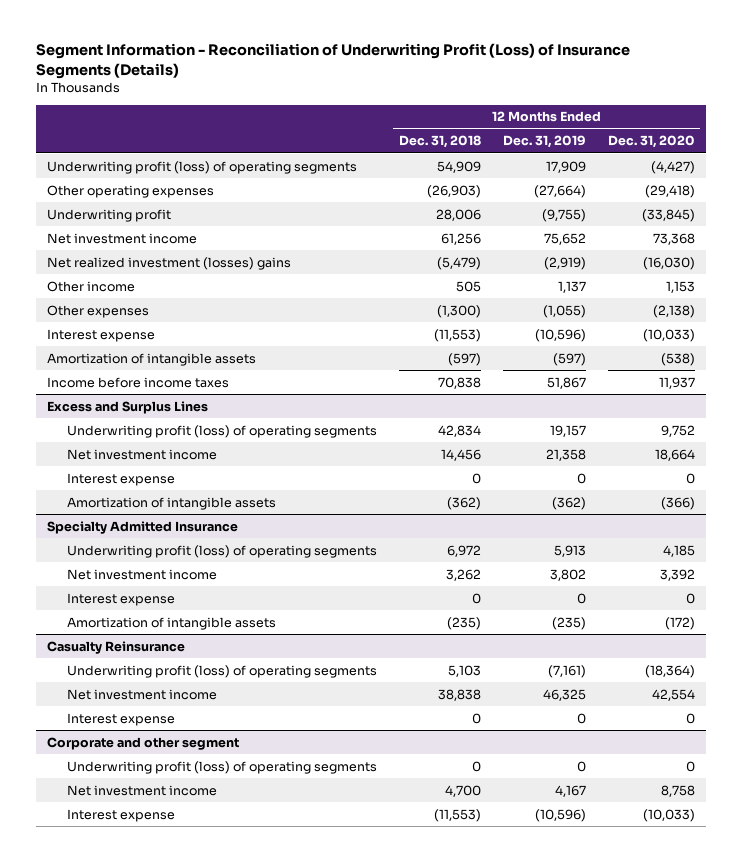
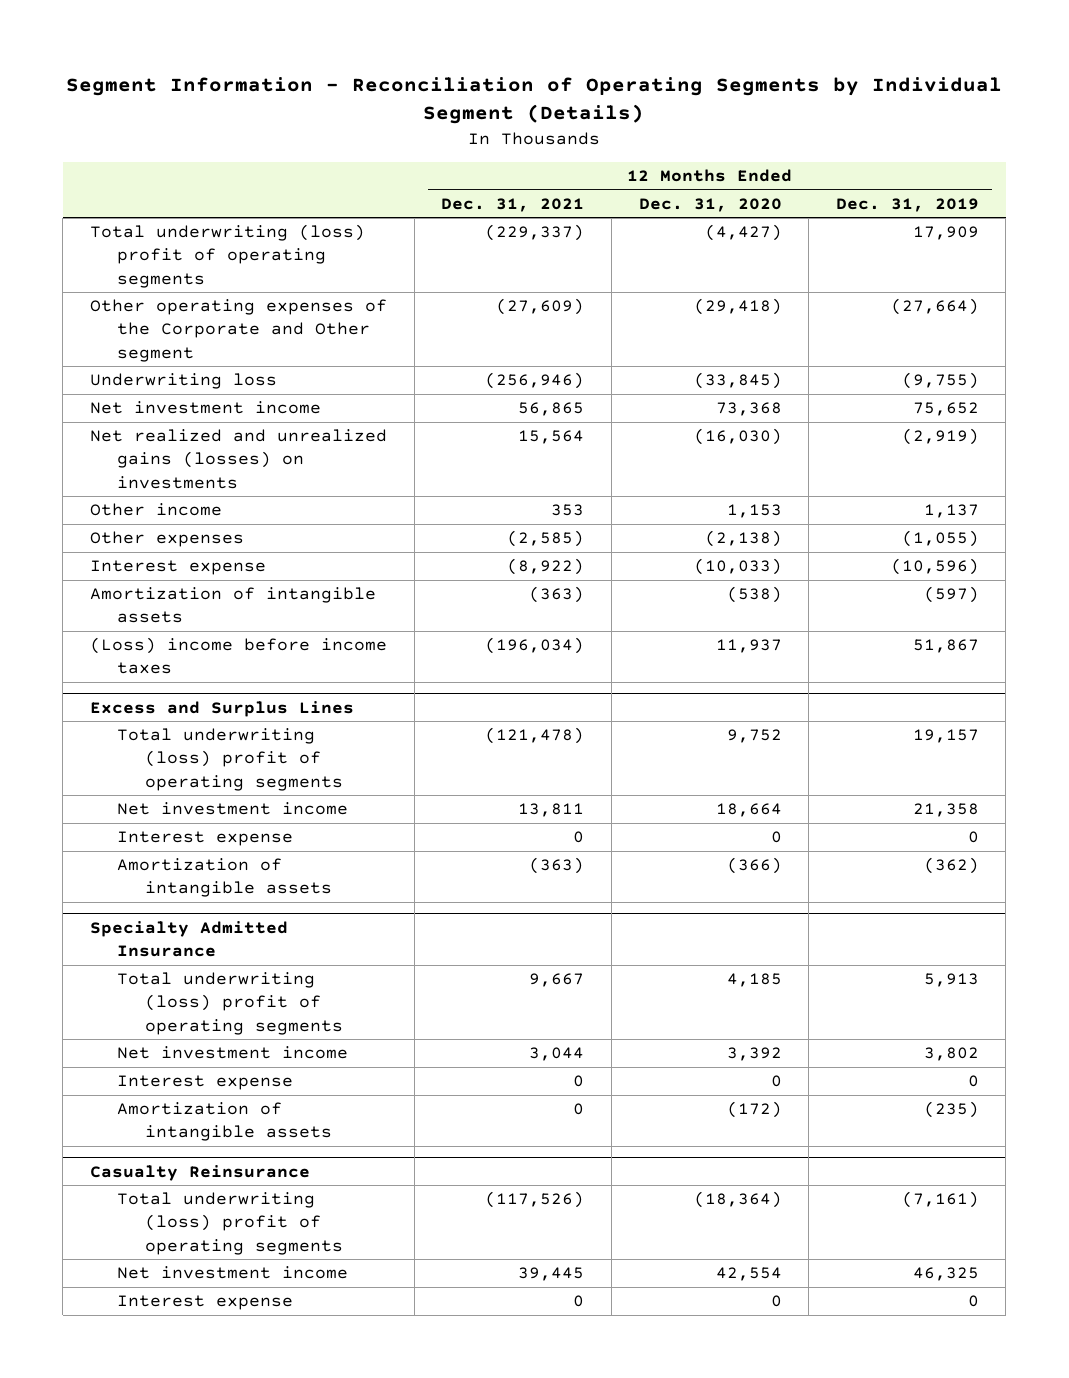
[35,43,630,80] Segment Information - Reconciliation of Underwriting Profit (Loss) of Insurance Segments (Details) -> [66,76,1003,125] Segment Information - Reconciliation of Operating Segments by Individual Segment (Details)
[398,135,481,149] Dec. 31, 2018 -> none
none -> [441,197,585,212] Dec. 31, 2021
[46,160,357,174] Underwriting profit (loss) of operating segments -> [89,224,365,288] Total underwriting (loss) profit of operating segments
[46,184,214,198] Other operating expenses -> [89,299,387,362] Other operating expenses of the Corporate and Other segment
[46,208,171,222] Underwriting profit -> [89,373,277,390] Underwriting loss
[46,256,291,270] Net realized investment (losses) gains -> [89,429,387,489] Net realized and unrealized gains (losses) on investments
[46,376,229,388] Income before income taxes -> [89,637,387,675] (Loss) income before income taxes
[66,424,377,438] Underwriting profit (loss) of operating segments -> [117,728,343,791] Total underwriting (loss) profit of operating segments
[66,544,377,558] Underwriting profit (loss) of operating segments -> [117,972,343,1035] Total underwriting (loss) profit of operating segments
[66,664,377,678] Underwriting profit (loss) of operating segments -> [117,1192,343,1255] Total underwriting (loss) profit of operating segments
[46,736,239,750] Corporate and other segment -> none
[66,760,377,774] Underwriting profit (loss) of operating segments -> none
[66,784,217,796] Net investment income -> none
[66,808,175,822] Interest expense -> none

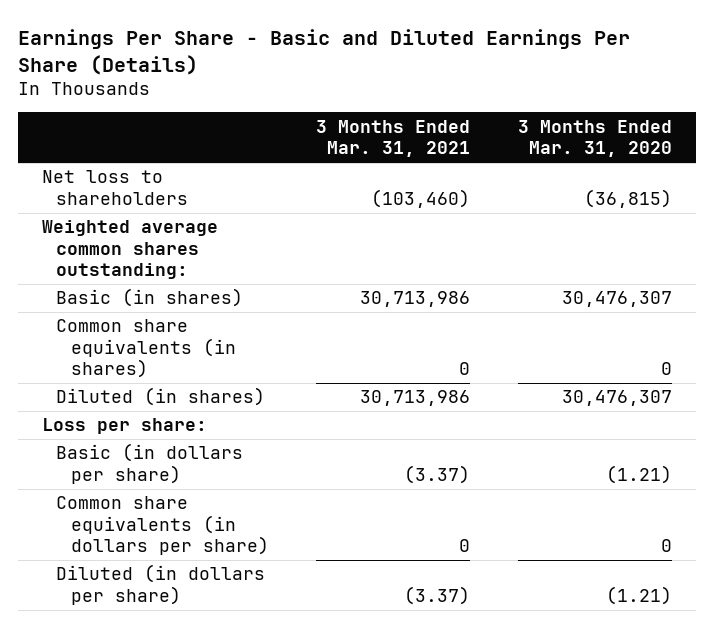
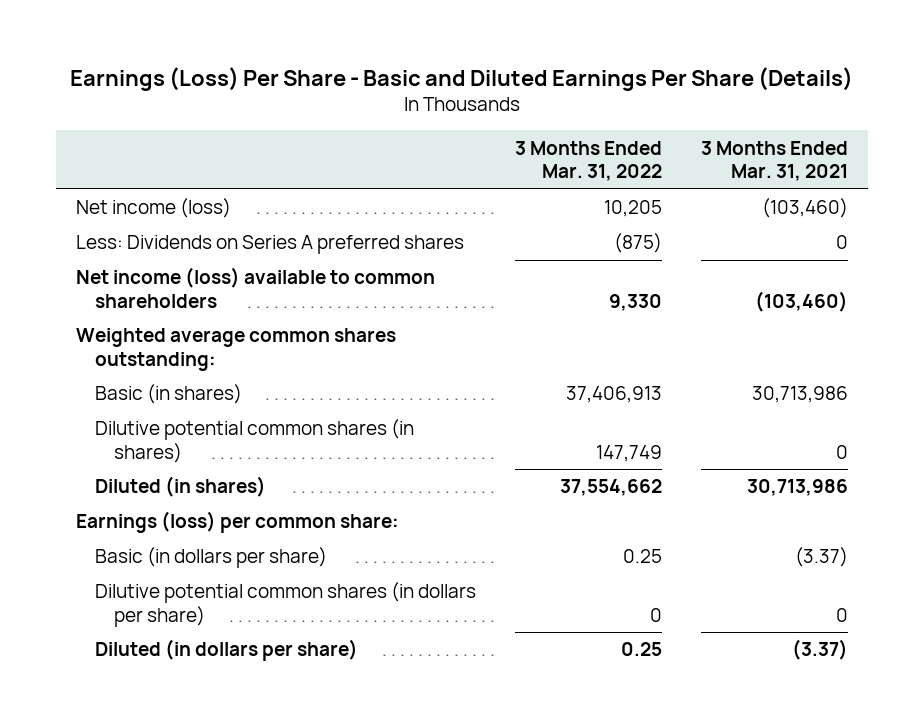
[17,28,630,75] Earnings Per Share - Basic and Diluted Earnings Per Share (Details) -> [69,66,853,91] Earnings (Loss) Per Share - Basic and Diluted Earnings Per Share (Details)
[517,119,672,158] 3 Months Ended Mar. 31, 2020 -> none
none -> [514,140,662,182] 3 Months Ended Mar. 31, 2022
[41,170,189,205] Net loss to shareholders -> [75,198,231,219] Net income (loss)
none -> [75,235,464,255] Less: Dividends on Series A preferred shares
none -> [75,267,435,308] Net income (loss) available to common shareholders
[56,319,236,379] Common share equivalents (in shares) -> [94,419,414,463] Dilutive potential common shares (in shares)
[41,418,207,435] Loss per share: -> [75,511,399,534] Earnings (loss) per common share:
[56,496,269,556] Common share equivalents (in dollars per share) -> [94,582,476,627] Dilutive potential common shares (in dollars per share)

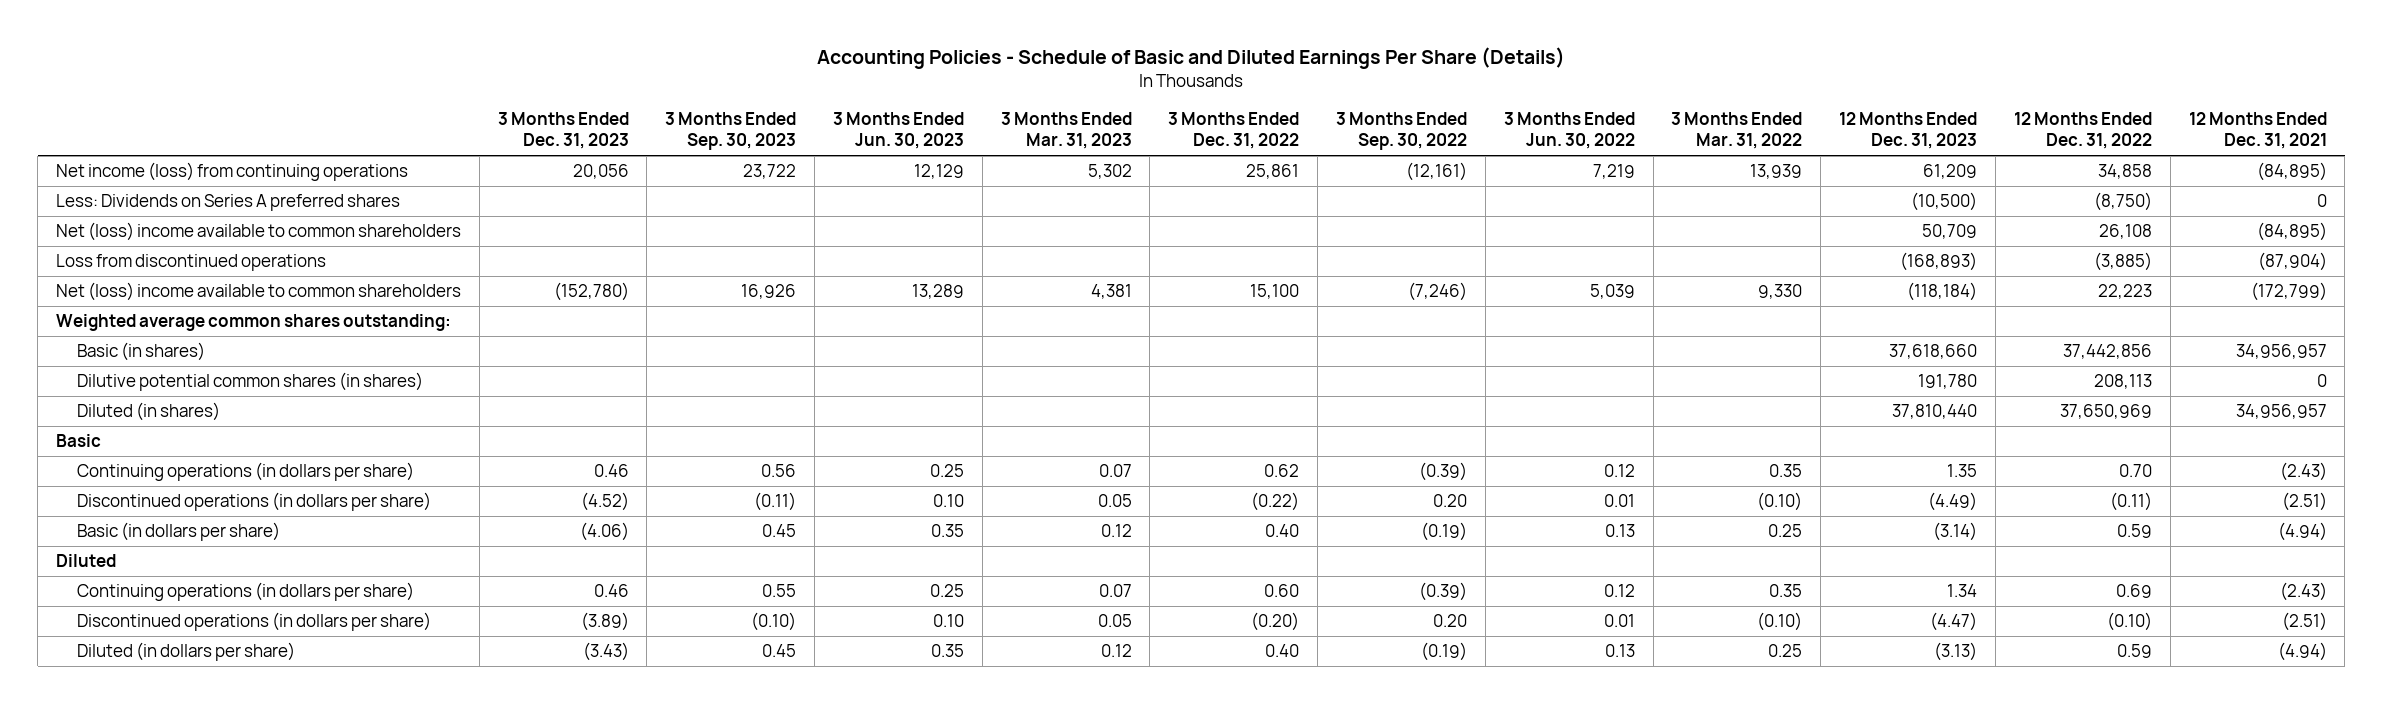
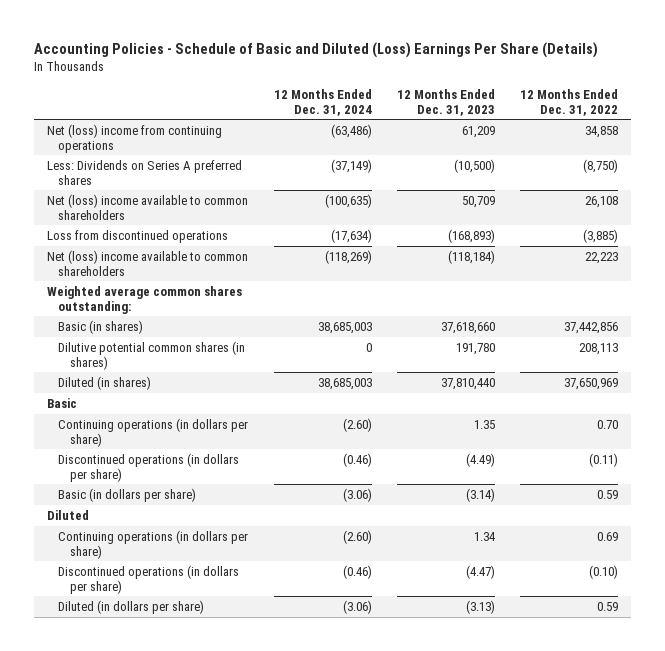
[817,46,1566,69] Accounting Policies - Schedule of Basic and Diluted Earnings Per Share (Details) -> [33,41,598,58] Accounting Policies - Schedule of Basic and Diluted (Loss) Earnings Per Share (Details)
[497,112,629,150] 3 Months Ended Dec. 31, 2023 -> none
[665,112,797,151] 3 Months Ended Sep. 30, 2023 -> none
[832,112,964,150] 3 Months Ended Jun. 30, 2023 -> none
[1000,112,1132,150] 3 Months Ended Mar. 31, 2023 -> none
[1168,112,1300,150] 3 Months Ended Dec. 31, 2022 -> none
[1336,112,1468,151] 3 Months Ended Sep. 30, 2022 -> none
[1503,112,1635,150] 3 Months Ended Jun. 30, 2022 -> none
[1671,112,1803,150] 3 Months Ended Mar. 31, 2022 -> none
[2188,112,2327,150] 12 Months Ended Dec. 31, 2021 -> none
none -> [273,88,372,116] 12 Months Ended Dec. 31, 2024
[55,162,408,182] Net income (loss) from continuing operations -> [46,123,222,153] Net (loss) income from continuing operations

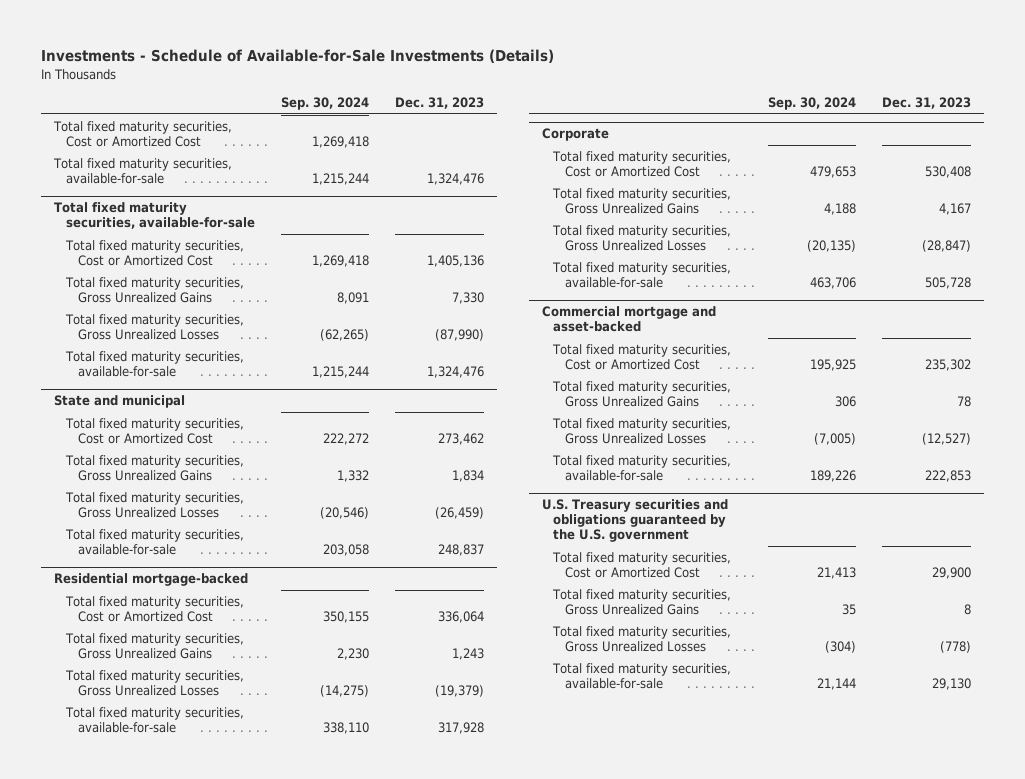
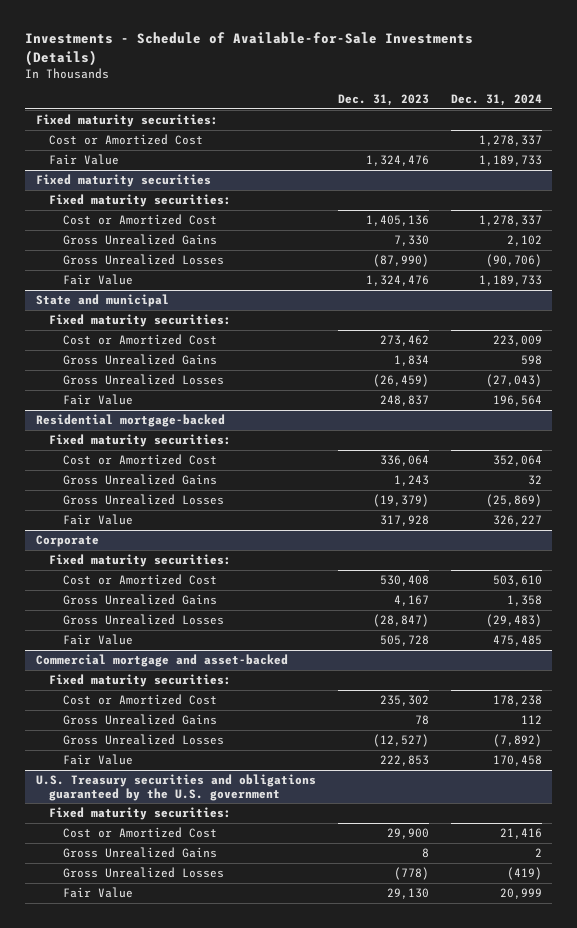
[280,97,369,111] Sep. 30, 2024 -> none
none -> [450,94,542,107] Dec. 31, 2024
none -> [35,113,218,127] Fixed maturity securities:
[53,120,233,147] Total fixed maturity securities, Cost or Amortized Cost -> [49,133,204,145] Cost or Amortized Cost
[53,157,233,184] Total fixed maturity securities, available-for-sale -> [49,153,120,165] Fair Value
[54,202,255,230] Total fixed maturity securities, available-for-sale -> [35,173,211,187] Fixed maturity securities
none -> [49,193,232,207] Fixed maturity securities:
[64,239,244,266] Total fixed maturity securities, Cost or Amortized Cost -> [62,213,217,225] Cost or Amortized Cost
[64,276,244,303] Total fixed maturity securities, Gross Unrealized Gains -> [62,233,217,245] Gross Unrealized Gains
[64,313,244,340] Total fixed maturity securities, Gross Unrealized Losses -> [62,253,224,265] Gross Unrealized Losses
[64,350,244,377] Total fixed maturity securities, available-for-sale -> [62,273,133,285] Fair Value
none -> [49,313,232,327] Fixed maturity securities:
[64,417,244,444] Total fixed maturity securities, Cost or Amortized Cost -> [62,333,217,345] Cost or Amortized Cost
[64,454,244,481] Total fixed maturity securities, Gross Unrealized Gains -> [62,353,217,365] Gross Unrealized Gains
[64,491,244,518] Total fixed maturity securities, Gross Unrealized Losses -> [62,373,224,385] Gross Unrealized Losses
[64,528,244,555] Total fixed maturity securities, available-for-sale -> [62,393,133,405] Fair Value
none -> [49,433,232,447] Fixed maturity securities:
[64,595,244,622] Total fixed maturity securities, Cost or Amortized Cost -> [62,453,217,465] Cost or Amortized Cost
[64,632,244,659] Total fixed maturity securities, Gross Unrealized Gains -> [62,473,217,485] Gross Unrealized Gains
[64,669,244,696] Total fixed maturity securities, Gross Unrealized Losses -> [62,493,224,505] Gross Unrealized Losses
[64,706,244,733] Total fixed maturity securities, available-for-sale -> [62,513,133,525] Fair Value
none -> [49,553,232,567] Fixed maturity securities:
[552,150,732,177] Total fixed maturity securities, Cost or Amortized Cost -> [62,573,217,585] Cost or Amortized Cost
[552,187,732,214] Total fixed maturity securities, Gross Unrealized Gains -> [62,593,217,605] Gross Unrealized Gains
[552,224,732,251] Total fixed maturity securities, Gross Unrealized Losses -> [62,613,224,625] Gross Unrealized Losses
[552,261,732,288] Total fixed maturity securities, available-for-sale -> [62,633,133,645] Fair Value
none -> [49,673,232,687] Fixed maturity securities:
[552,343,732,370] Total fixed maturity securities, Cost or Amortized Cost -> [62,693,217,705] Cost or Amortized Cost
[552,380,732,407] Total fixed maturity securities, Gross Unrealized Gains -> [62,713,217,725] Gross Unrealized Gains
[552,417,732,444] Total fixed maturity securities, Gross Unrealized Losses -> [62,733,224,745] Gross Unrealized Losses
[552,454,732,481] Total fixed maturity securities, available-for-sale -> [62,753,133,765] Fair Value
none -> [49,806,232,820] Fixed maturity securities:
[552,551,732,578] Total fixed maturity securities, Cost or Amortized Cost -> [62,826,217,838] Cost or Amortized Cost
[552,588,732,615] Total fixed maturity securities, Gross Unrealized Gains -> [62,846,217,858] Gross Unrealized Gains
[552,625,732,652] Total fixed maturity securities, Gross Unrealized Losses -> [62,866,224,878] Gross Unrealized Losses
[552,662,732,689] Total fixed maturity securities, available-for-sale -> [62,886,133,898] Fair Value

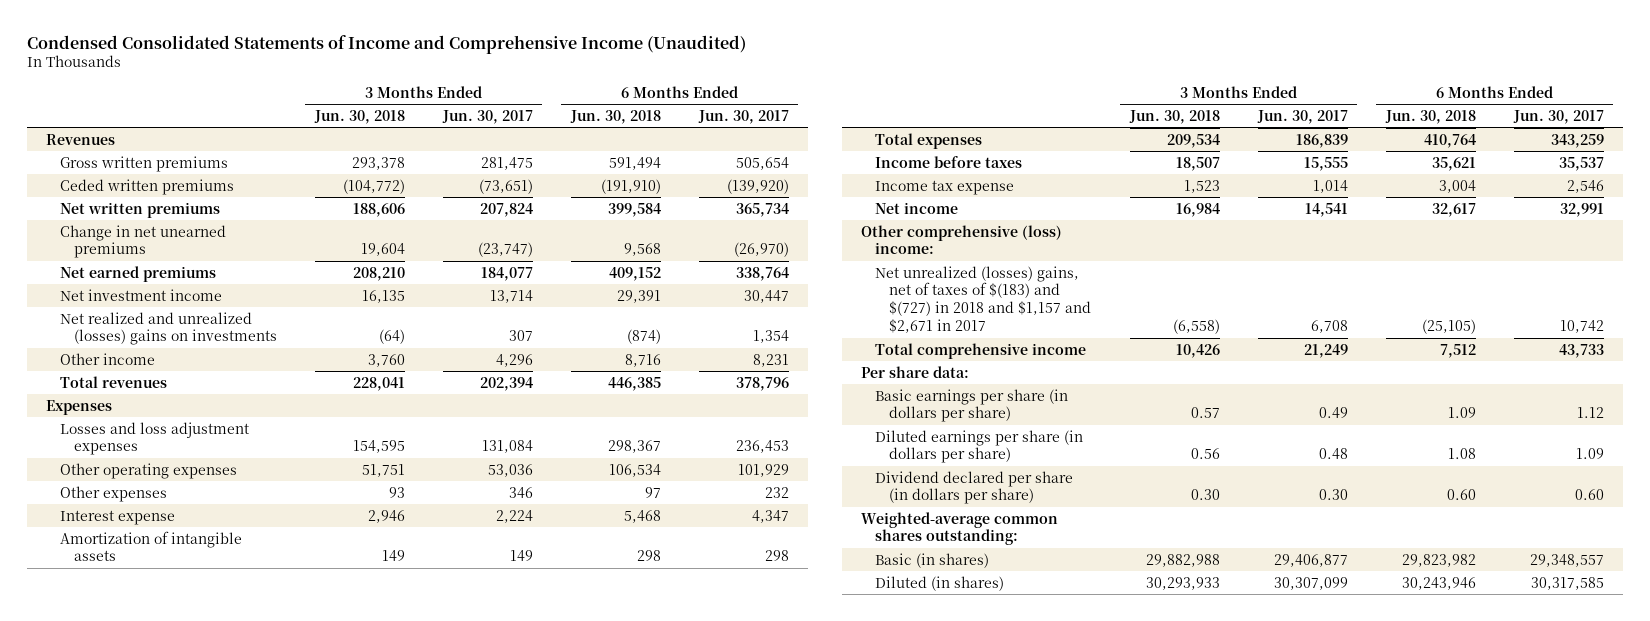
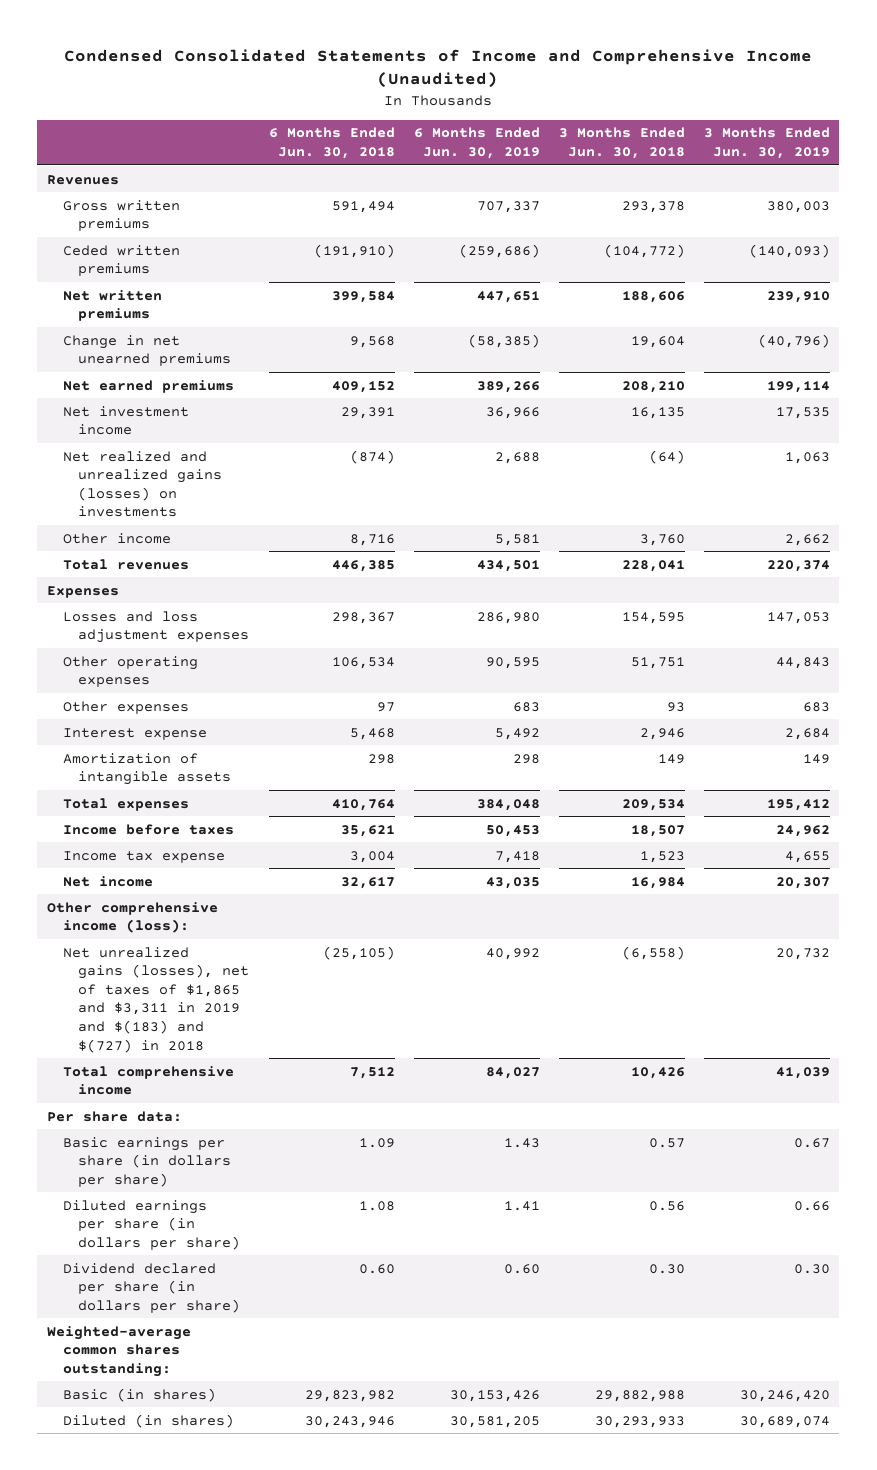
[441,109,533,124] Jun. 30, 2017 -> none
[697,109,789,124] Jun. 30, 2017 -> none
none -> [413,127,540,159] 6 Months Ended Jun. 30, 2019
none -> [703,127,830,159] 3 Months Ended Jun. 30, 2019
[60,311,277,346] Net realized and unrealized (losses) gains on investments -> [62,450,223,518] Net realized and unrealized gains (losses) on investments
[861,224,1063,255] Other comprehensive (loss) income: -> [46,901,218,934] Other comprehensive income (loss):
[875,265,1092,334] Net unrealized (losses) gains, net of taxes of $(183) and $(727) in 2018 and $1,157 and $2,671 in 2017 -> [62,946,250,1053] Net unrealized gains (losses), net of taxes of $1,865 and $3,311 in 2019 and $(183) and $(727) in 2018

